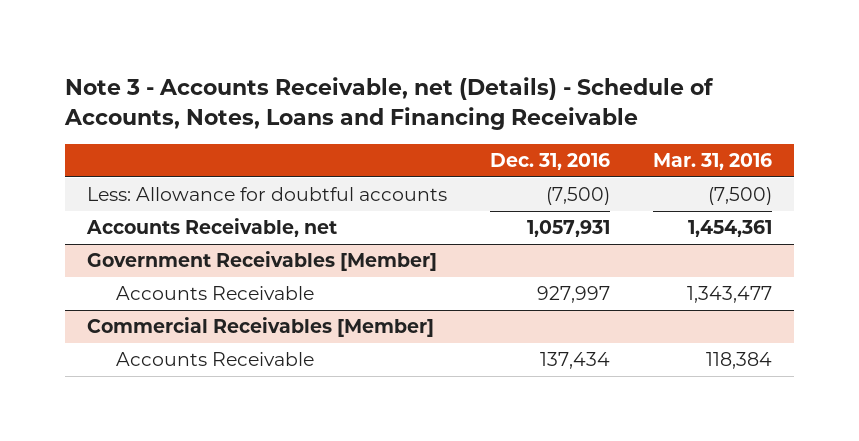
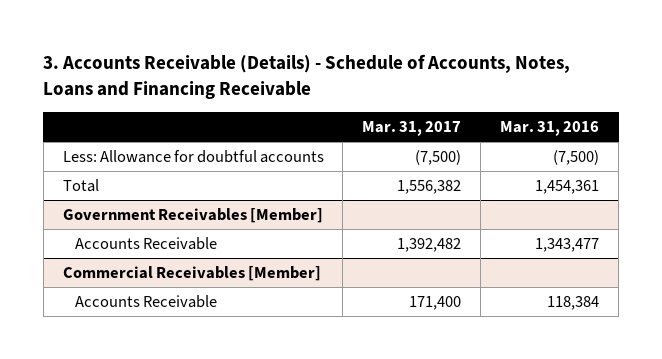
[64,76,715,130] Note 3 - Accounts Receivable, net (Details) - Schedule of Accounts, Notes, Loans and Financing Receivable -> [43,54,571,100] 3. Accounts Receivable (Details) - Schedule of Accounts, Notes, Loans and Financing Receivable
[490,152,611,170] Dec. 31, 2016 -> none
none -> [362,121,462,137] Mar. 31, 2017
[85,218,337,238] Accounts Receivable, net -> [62,179,99,193] Total

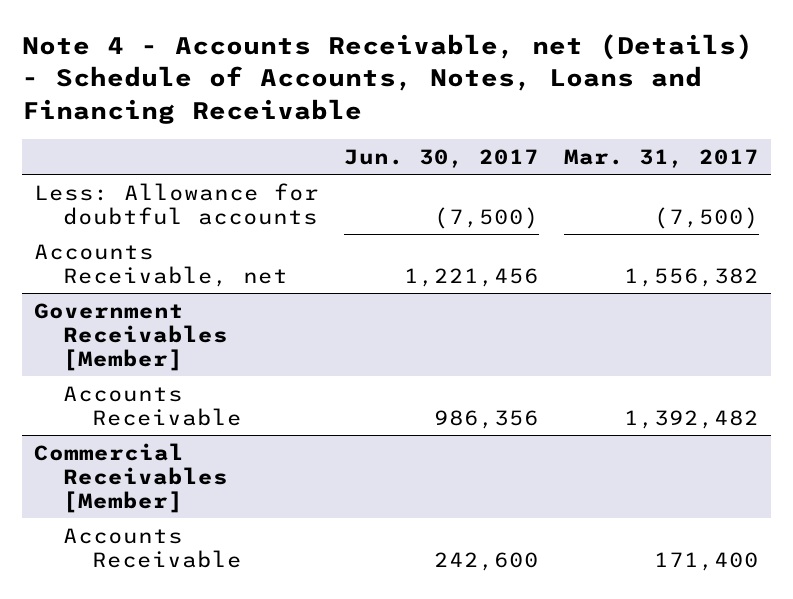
[43,54,571,100] 3. Accounts Receivable (Details) - Schedule of Accounts, Notes, Loans and Financing Receivable -> [22,34,754,124] Note 4 - Accounts Receivable, net (Details) - Schedule of Accounts, Notes, Loans and Financing Receivable
[500,121,600,137] Mar. 31, 2016 -> none
none -> [344,149,540,169] Jun. 30, 2017
[62,179,99,193] Total -> [34,243,289,287] Accounts Receivable, net

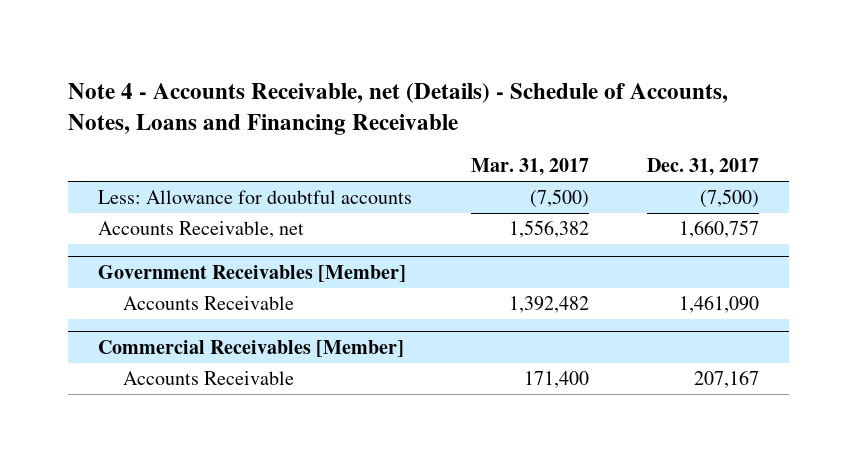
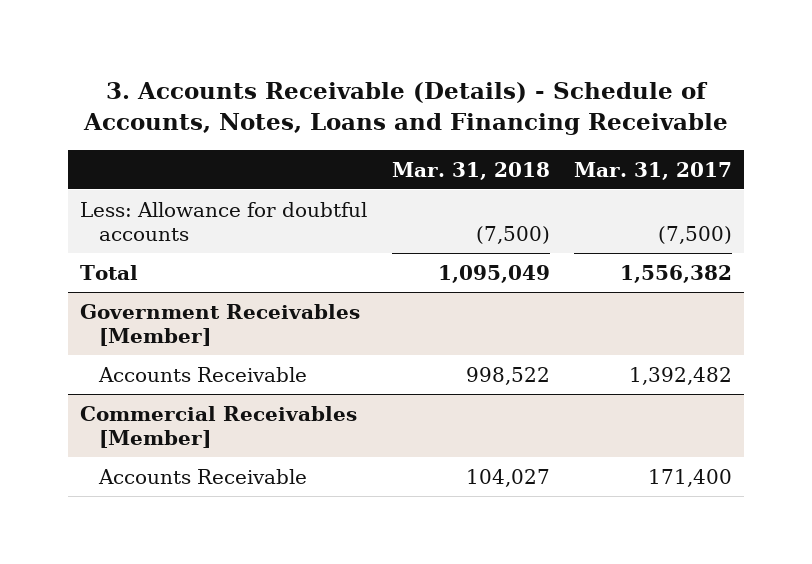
[68,83,729,136] Note 4 - Accounts Receivable, net (Details) - Schedule of Accounts, Notes, Loans and Financing Receivable -> [83,82,729,136] 3. Accounts Receivable (Details) - Schedule of Accounts, Notes, Loans and Financing Receivable
[647,158,760,177] Dec. 31, 2017 -> none
none -> [391,161,550,180] Mar. 31, 2018
[97,221,304,239] Accounts Receivable, net -> [80,264,139,280] Total

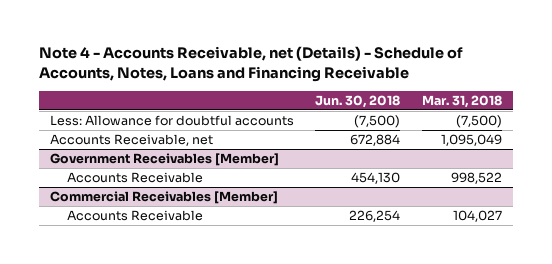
[83,82,729,136] 3. Accounts Receivable (Details) - Schedule of Accounts, Notes, Loans and Financing Receivable -> [38,46,463,82] Note 4 - Accounts Receivable, net (Details) - Schedule of Accounts, Notes, Loans and Financing Receivable
[573,161,732,180] Mar. 31, 2017 -> none
none -> [315,94,401,108] Jun. 30, 2018
[80,264,139,280] Total -> [49,134,213,147] Accounts Receivable, net

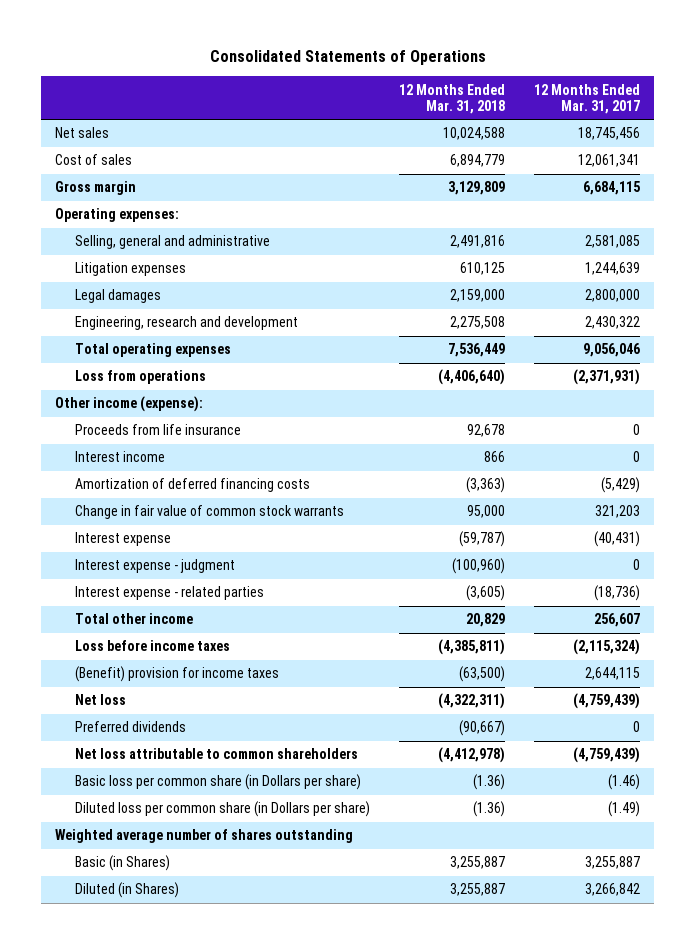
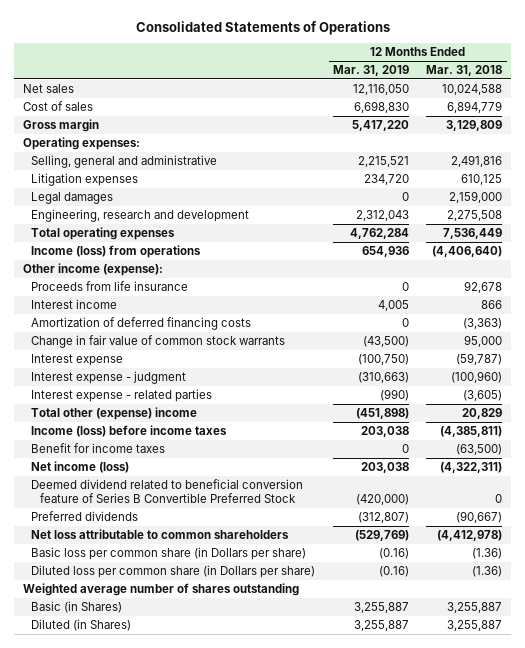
[534,83,641,115] 12 Months Ended Mar. 31, 2017 -> none
none -> [332,64,409,76] Mar. 31, 2019
[75,370,207,385] Loss from operations -> [31,244,202,258] Income (loss) from operations
[75,613,194,625] Total other income -> [31,406,198,420] Total other (expense) income
[75,640,231,652] Loss before income taxes -> [31,424,228,437] Income (loss) before income taxes
[75,666,280,683] (Benefit) provision for income taxes -> [31,442,166,453] Benefit for income taxes
[75,694,127,706] Net loss -> [31,460,130,473] Net income (loss)
none -> [31,478,304,503] Deemed dividend related to beneficial conversion feature of Series B Convertible Preferred Stock

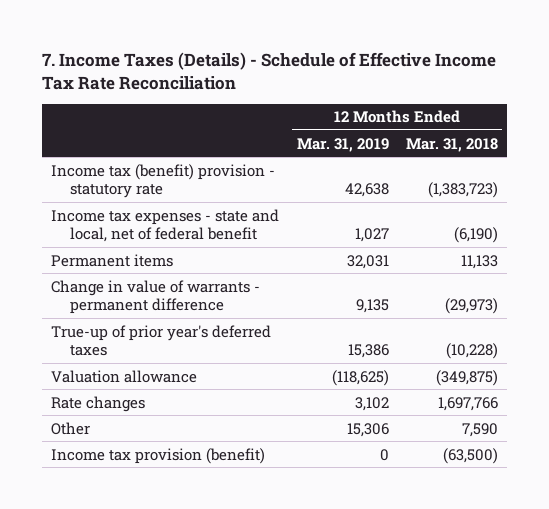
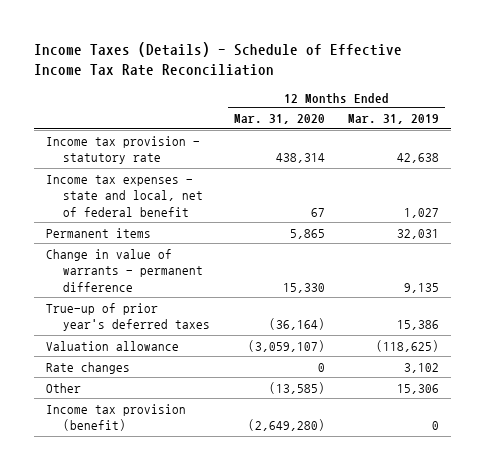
[42,51,497,90] 7. Income Taxes (Details) - Schedule of Effective Income Tax Rate Reconciliation -> [33,41,402,77] Income Taxes (Details) - Schedule of Effective Income Tax Rate Reconciliation
[406,137,499,152] Mar. 31, 2018 -> none
none -> [233,114,325,125] Mar. 31, 2020
[51,163,276,199] Income tax (benefit) provision - statutory rate -> [45,135,200,165] Income tax provision - statutory rate

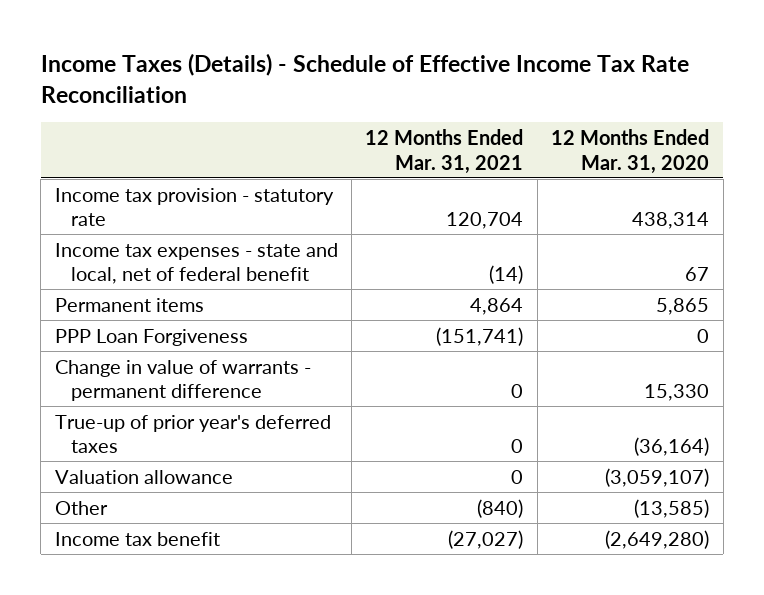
[348,114,440,125] Mar. 31, 2019 -> none
none -> [365,128,524,174] 12 Months Ended Mar. 31, 2021
none -> [54,328,248,346] PPP Loan Forgiveness
[45,361,130,374] Rate changes -> none
[45,403,186,432] Income tax provision (benefit) -> [54,531,220,546] Income tax benefit

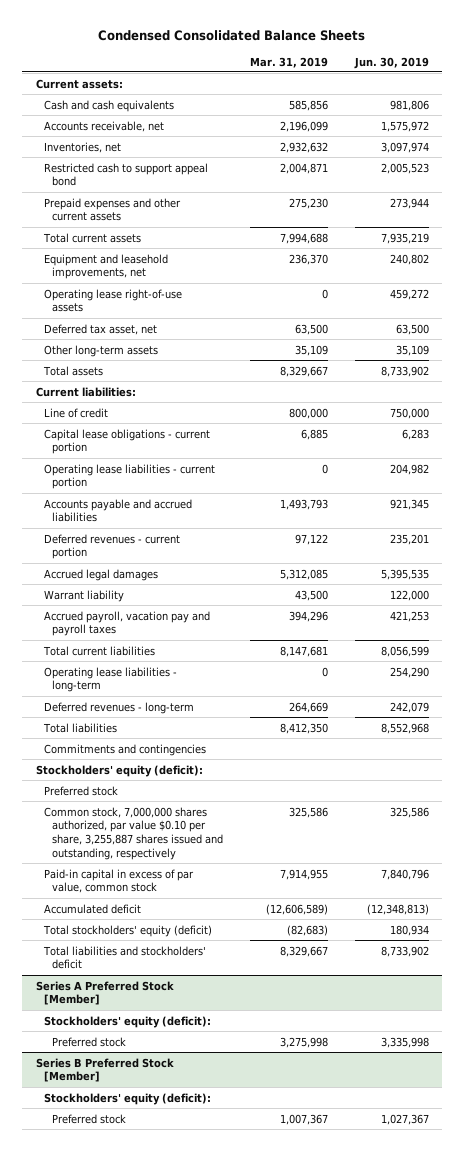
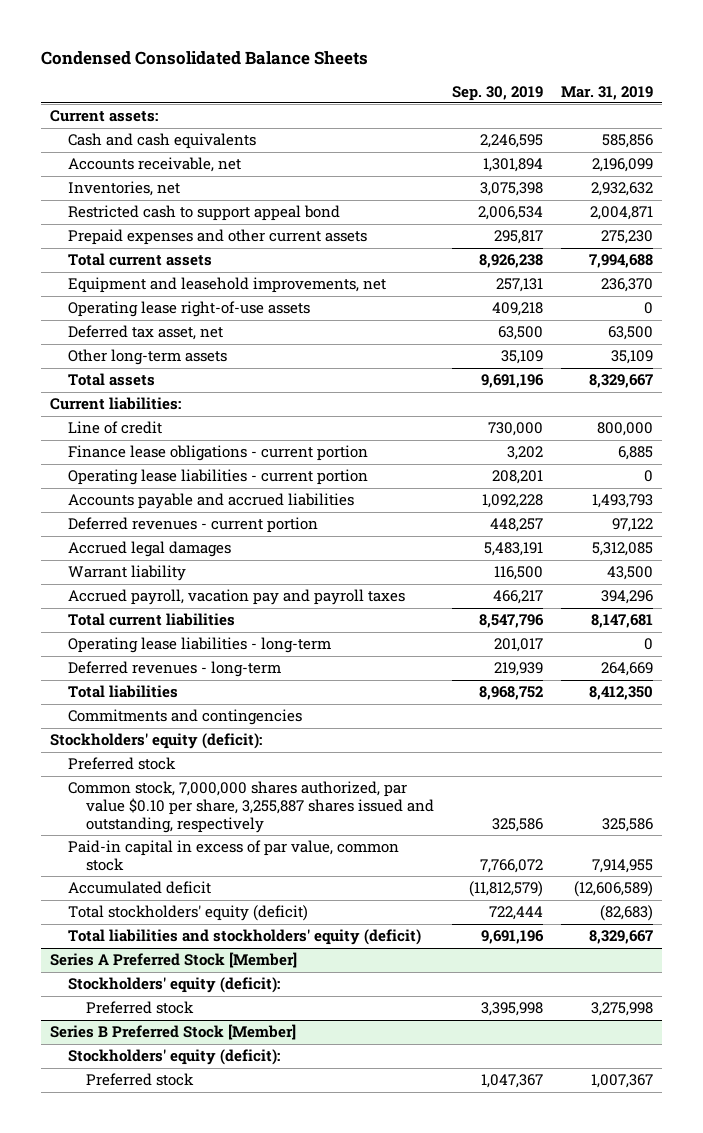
[353,56,429,69] Jun. 30, 2019 -> none
none -> [451,85,543,101] Sep. 30, 2019
[44,428,211,455] Capital lease obligations - current portion -> [67,445,368,462] Finance lease obligations - current portion
[43,945,207,970] Total liabilities and stockholders' deficit -> [67,929,421,946] Total liabilities and stockholders' equity (deficit)

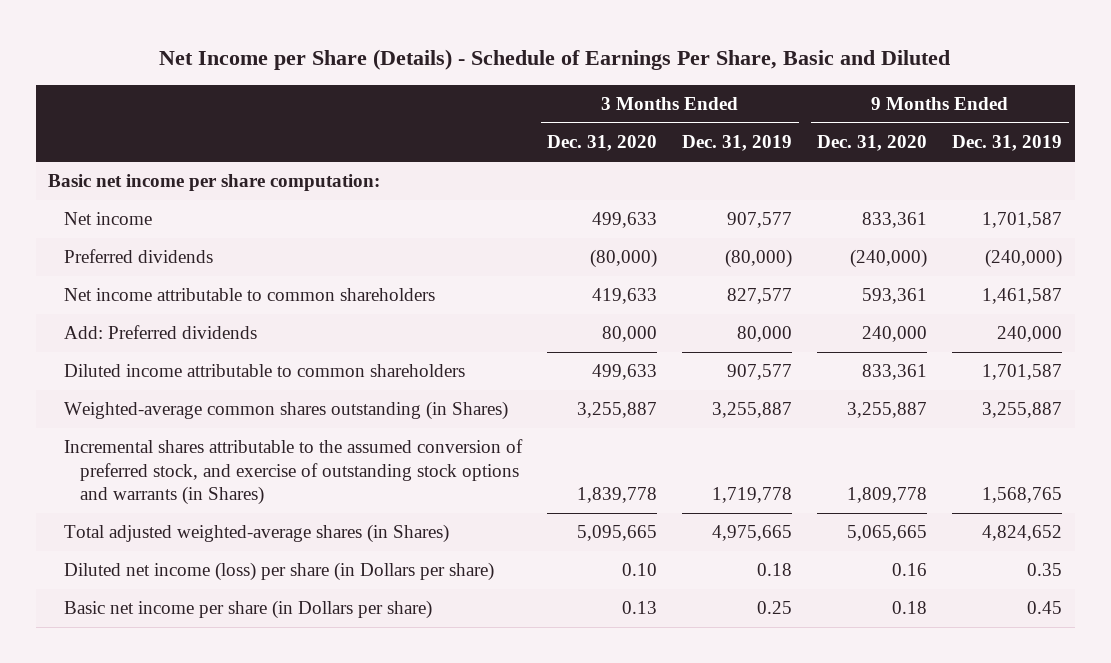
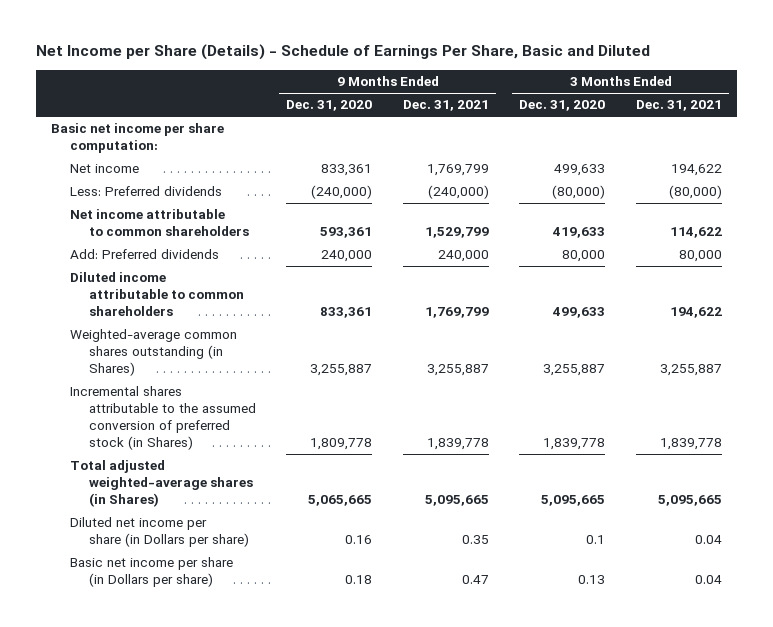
[682,135,793,152] Dec. 31, 2019 -> none
[952,135,1063,152] Dec. 31, 2019 -> none
none -> [402,100,489,112] Dec. 31, 2021
none -> [635,100,722,112] Dec. 31, 2021
[64,249,214,264] Preferred dividends -> [69,186,222,197] Less: Preferred dividends
[64,439,524,505] Incremental shares attributable to the assumed conversion of preferred stock, and exercise of outstanding stock options and warrants (in Shares) -> [69,386,256,450] Incremental shares attributable to the assumed conversion of preferred stock (in Shares)
[64,562,495,582] Diluted net income (loss) per share (in Dollars per share) -> [69,517,249,548] Diluted net income per share (in Dollars per share)
[622,563,658,577] 0.10 -> [586,535,606,545] 0.1

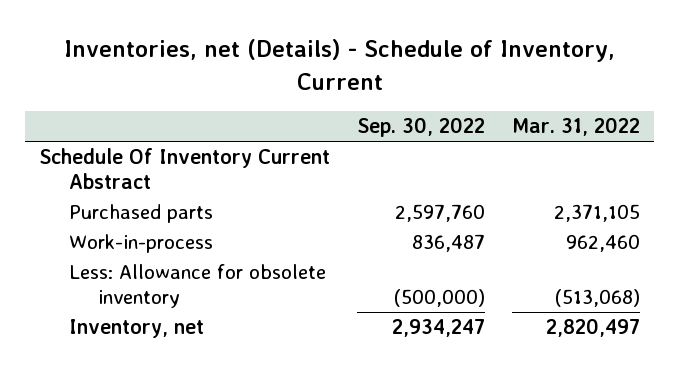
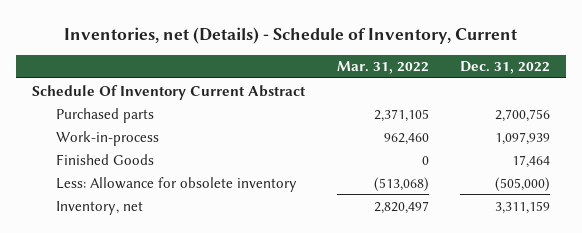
[357,117,486,138] Sep. 30, 2022 -> none
none -> [459,61,550,75] Dec. 31, 2022
none -> [55,153,154,165] Finished Goods

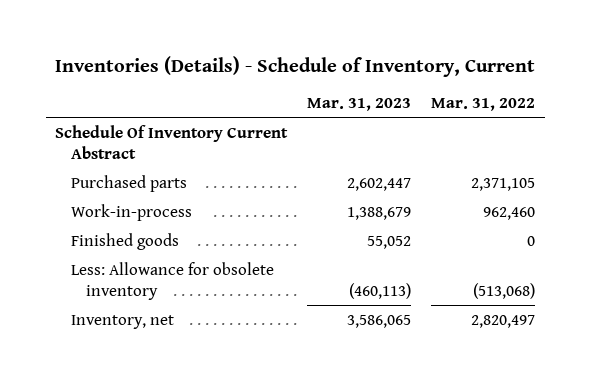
[64,26,518,44] Inventories, net (Details) - Schedule of Inventory, Current -> [55,55,536,77] Inventories (Details) - Schedule of Inventory, Current
[459,61,550,75] Dec. 31, 2022 -> none
none -> [307,97,412,111] Mar. 31, 2023
[55,153,154,165] Finished Goods -> [70,232,179,250] Finished goods

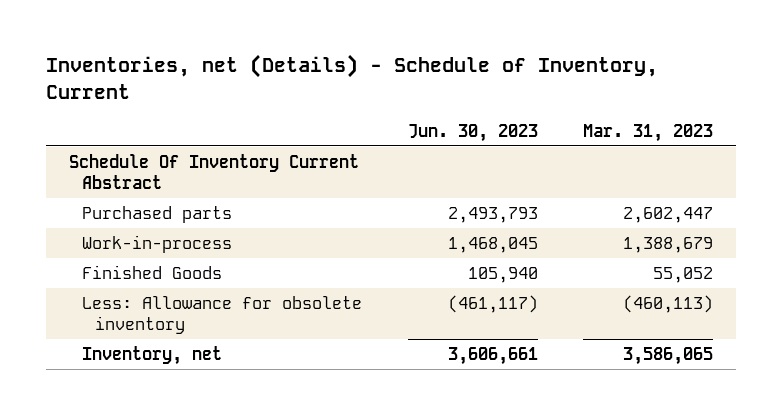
[55,55,536,77] Inventories (Details) - Schedule of Inventory, Current -> [45,54,658,99] Inventories, net (Details) - Schedule of Inventory, Current
[431,97,536,111] Mar. 31, 2022 -> none
none -> [407,123,538,142] Jun. 30, 2023
[70,232,179,250] Finished goods -> [81,265,222,280] Finished Goods

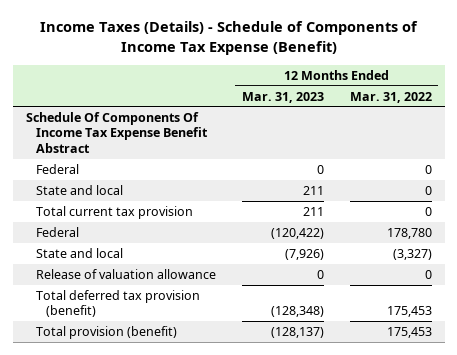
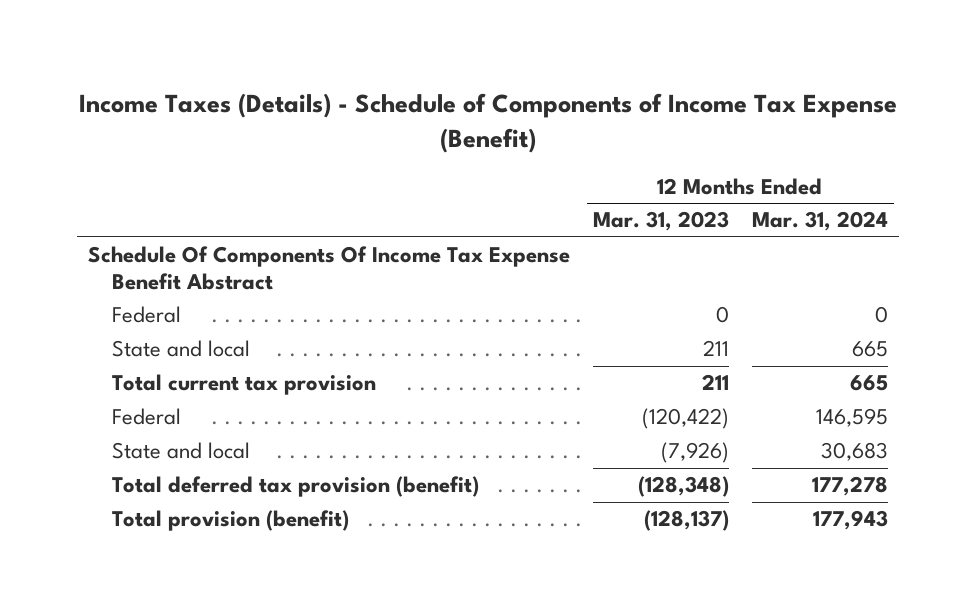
[349,91,432,103] Mar. 31, 2022 -> none
none -> [751,211,888,232] Mar. 31, 2024
[35,268,216,279] Release of valuation allowance -> none

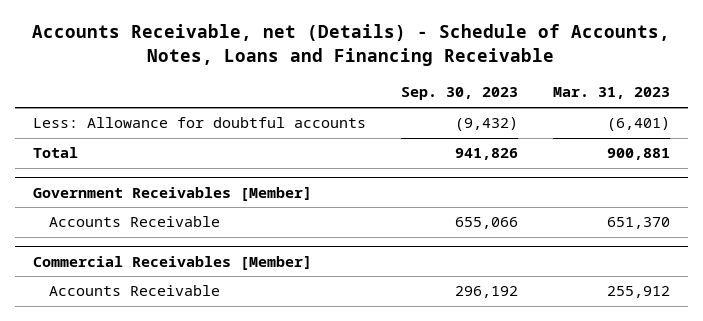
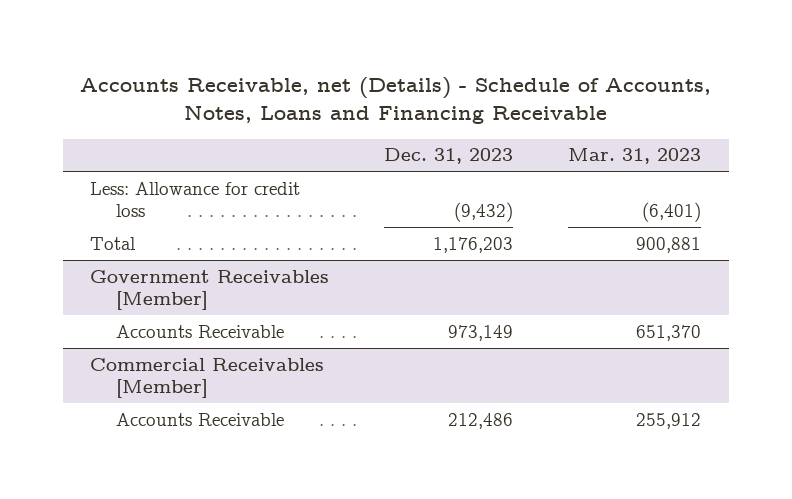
[400,87,518,101] Sep. 30, 2023 -> none
none -> [384,148,514,165] Dec. 31, 2023
[32,117,366,129] Less: Allowance for doubtful accounts -> [90,181,301,217] Less: Allowance for credit loss

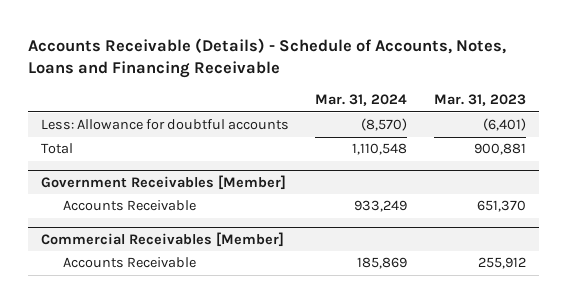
[79,76,711,125] Accounts Receivable, net (Details) - Schedule of Accounts, Notes, Loans and Financing Receivable -> [28,37,507,79] Accounts Receivable (Details) - Schedule of Accounts, Notes, Loans and Financing Receivable
[384,148,514,165] Dec. 31, 2023 -> none
none -> [315,94,408,107] Mar. 31, 2024
[90,181,301,217] Less: Allowance for credit loss -> [41,119,290,131] Less: Allowance for doubtful accounts

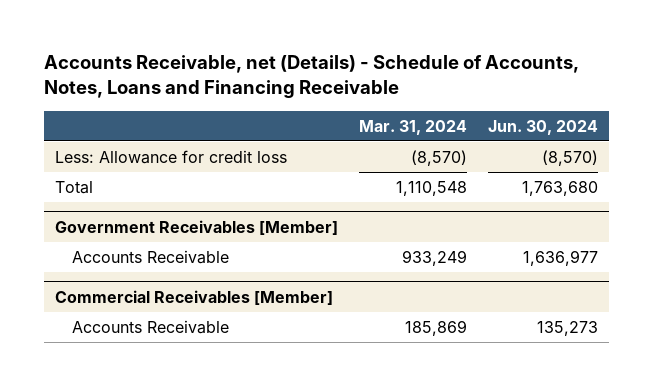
[28,37,507,79] Accounts Receivable (Details) - Schedule of Accounts, Notes, Loans and Financing Receivable -> [44,55,580,99] Accounts Receivable, net (Details) - Schedule of Accounts, Notes, Loans and Financing Receivable
[433,94,526,107] Mar. 31, 2023 -> none
none -> [488,119,599,135] Jun. 30, 2024
[41,119,290,131] Less: Allowance for doubtful accounts -> [54,149,287,164] Less: Allowance for credit loss

